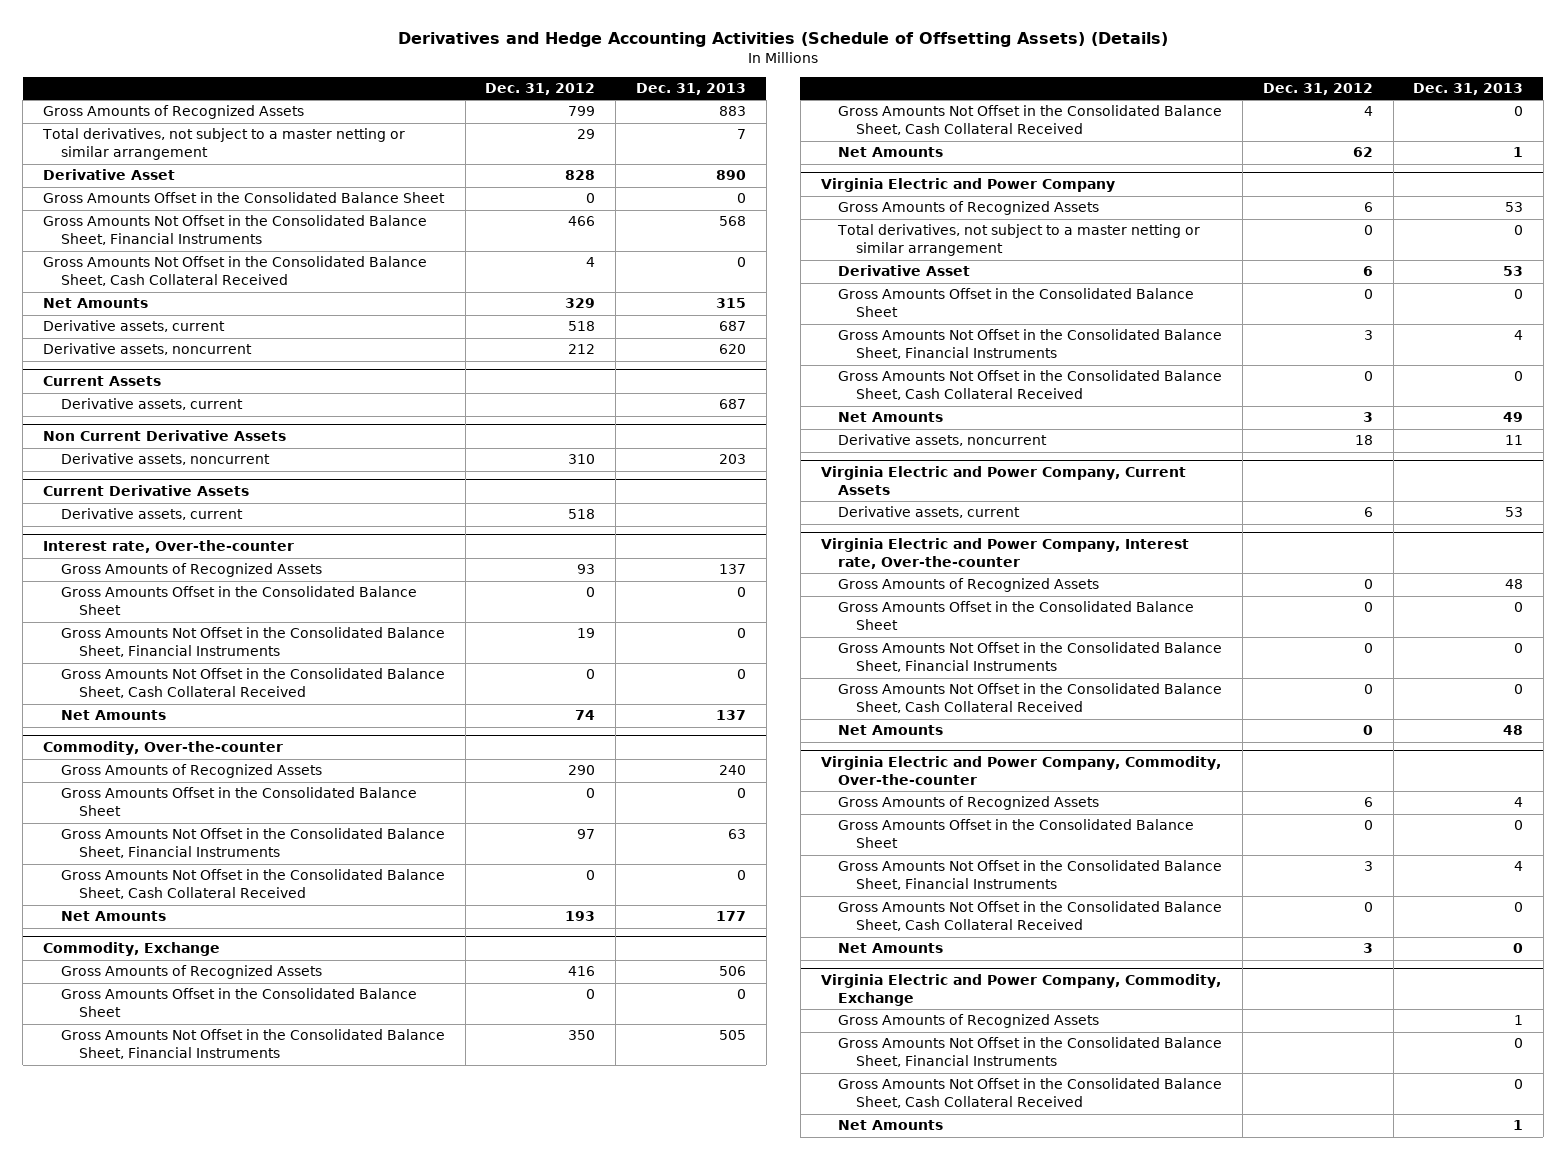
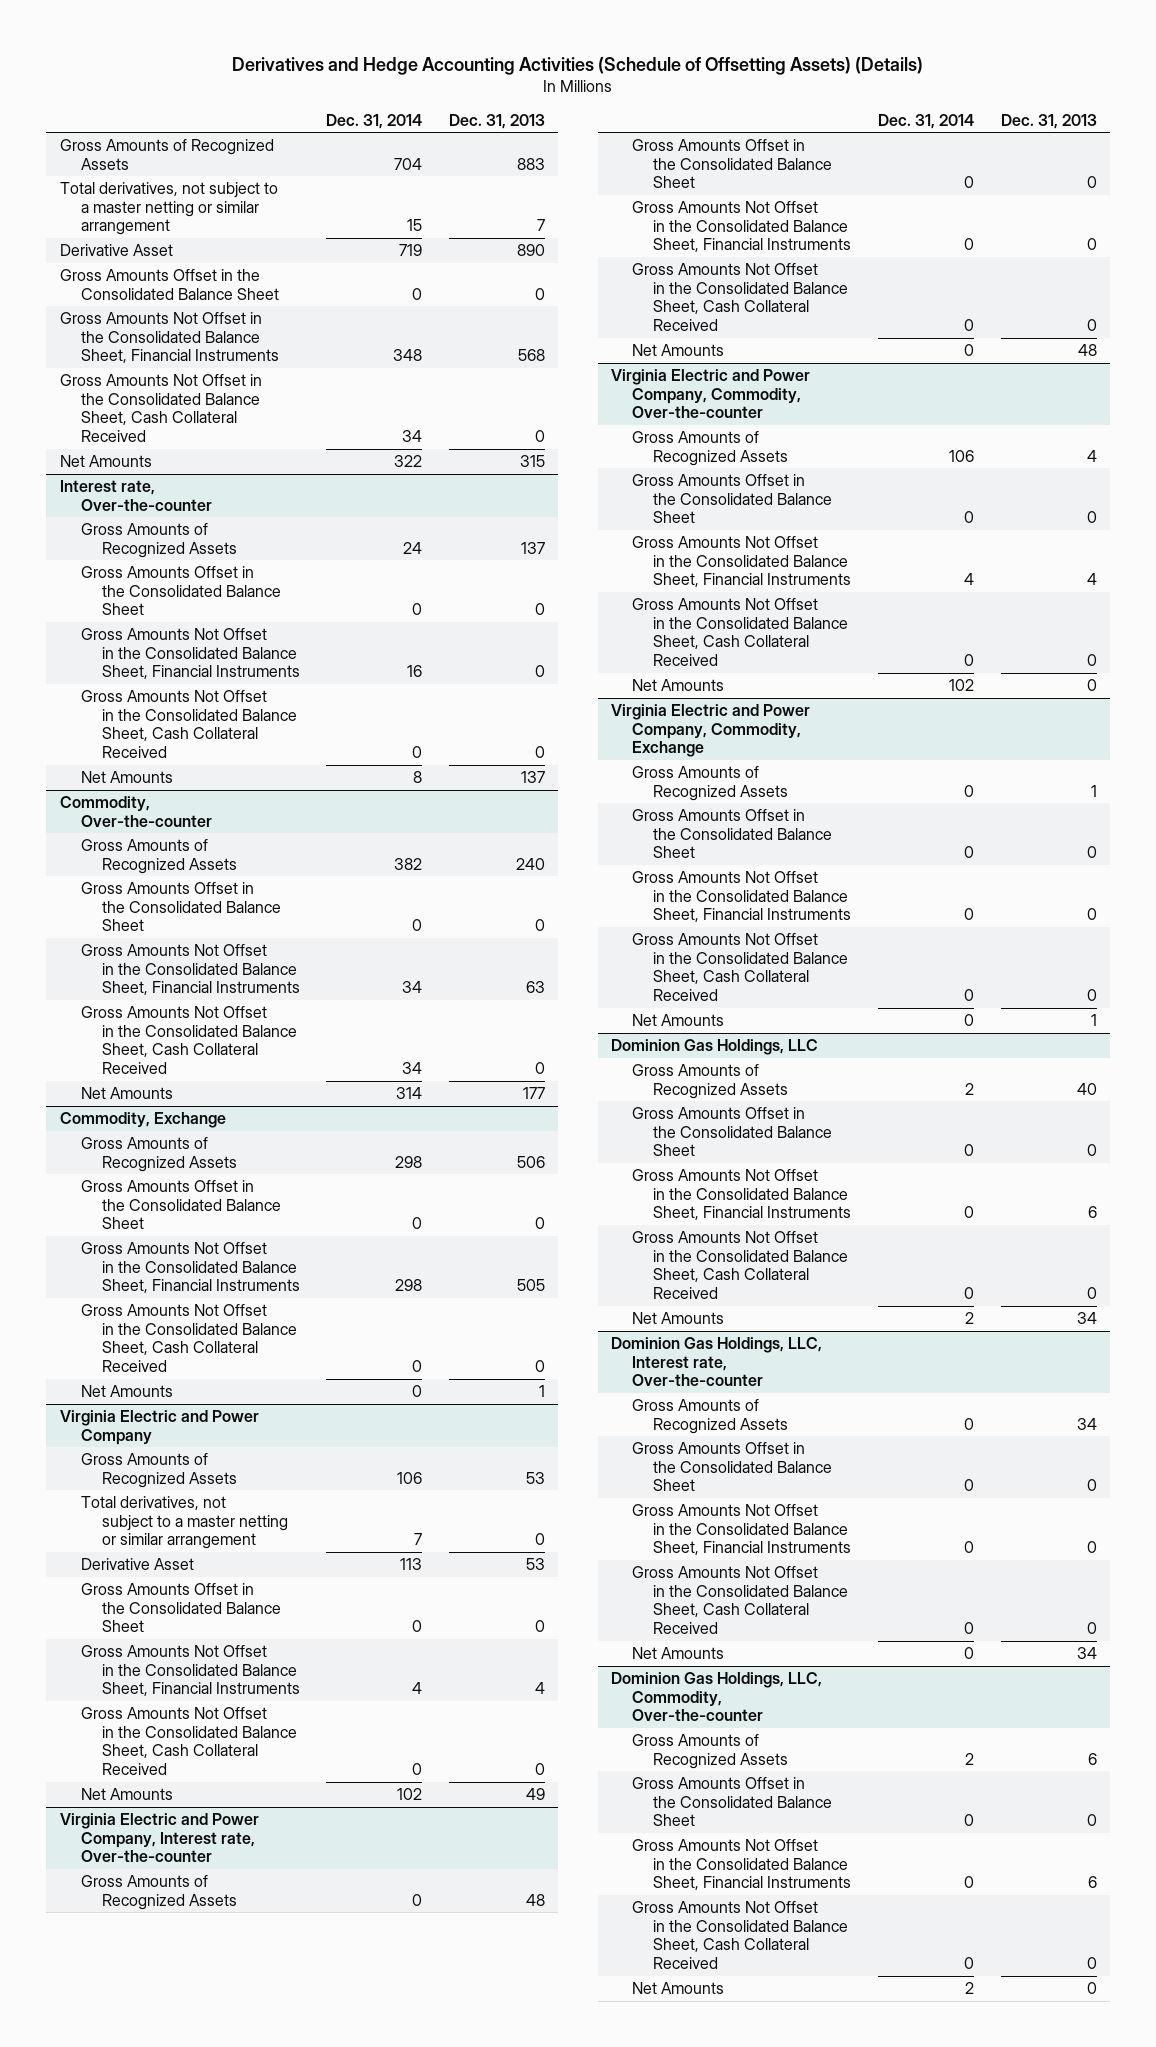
[485,82,596,95] Dec. 31, 2012 -> none
none -> [326,113,423,129] Dec. 31, 2014
[43,320,226,333] Derivative assets, current -> none
[43,343,253,356] Derivative assets, noncurrent -> none
[43,376,162,387] Current Assets -> none
[60,398,243,411] Derivative assets, current -> none
[43,430,287,442] Non Current Derivative Assets -> none
[60,453,270,466] Derivative assets, noncurrent -> none
[43,485,250,497] Current Derivative Assets -> none
[60,508,243,521] Derivative assets, current -> none
[838,434,1048,447] Derivative assets, noncurrent -> none
[820,466,1186,496] Virginia Electric and Power Company, Current Assets -> none
[838,506,1021,519] Derivative assets, current -> none
none -> [632,809,833,859] Gross Amounts Offset in the Consolidated Balance Sheet
none -> [611,1039,819,1056] Dominion Gas Holdings, LLC
none -> [632,1064,789,1099] Gross Amounts of Recognized Assets
none -> [632,1107,833,1157] Gross Amounts Offset in the Consolidated Balance Sheet
none -> [632,1169,852,1221] Gross Amounts Not Offset in the Consolidated Balance Sheet, Financial Instruments
none -> [632,1231,849,1300] Gross Amounts Not Offset in the Consolidated Balance Sheet, Cash Collateral Received
none -> [632,1312,725,1325] Net Amounts
none -> [611,1337,823,1387] Dominion Gas Holdings, LLC, Interest rate, Over-the-counter
none -> [632,1399,789,1434] Gross Amounts of Recognized Assets
none -> [632,1442,833,1492] Gross Amounts Offset in the Consolidated Balance Sheet
none -> [632,1504,852,1556] Gross Amounts Not Offset in the Consolidated Balance Sheet, Financial Instruments
none -> [632,1566,849,1635] Gross Amounts Not Offset in the Consolidated Balance Sheet, Cash Collateral Received
none -> [632,1647,725,1660] Net Amounts
none -> [611,1672,823,1722] Dominion Gas Holdings, LLC, Commodity, Over-the-counter
none -> [632,1734,789,1769] Gross Amounts of Recognized Assets
none -> [632,1777,833,1827] Gross Amounts Offset in the Consolidated Balance Sheet
none -> [632,1839,852,1891] Gross Amounts Not Offset in the Consolidated Balance Sheet, Financial Instruments
none -> [632,1901,849,1970] Gross Amounts Not Offset in the Consolidated Balance Sheet, Cash Collateral Received
none -> [632,1982,725,1995] Net Amounts

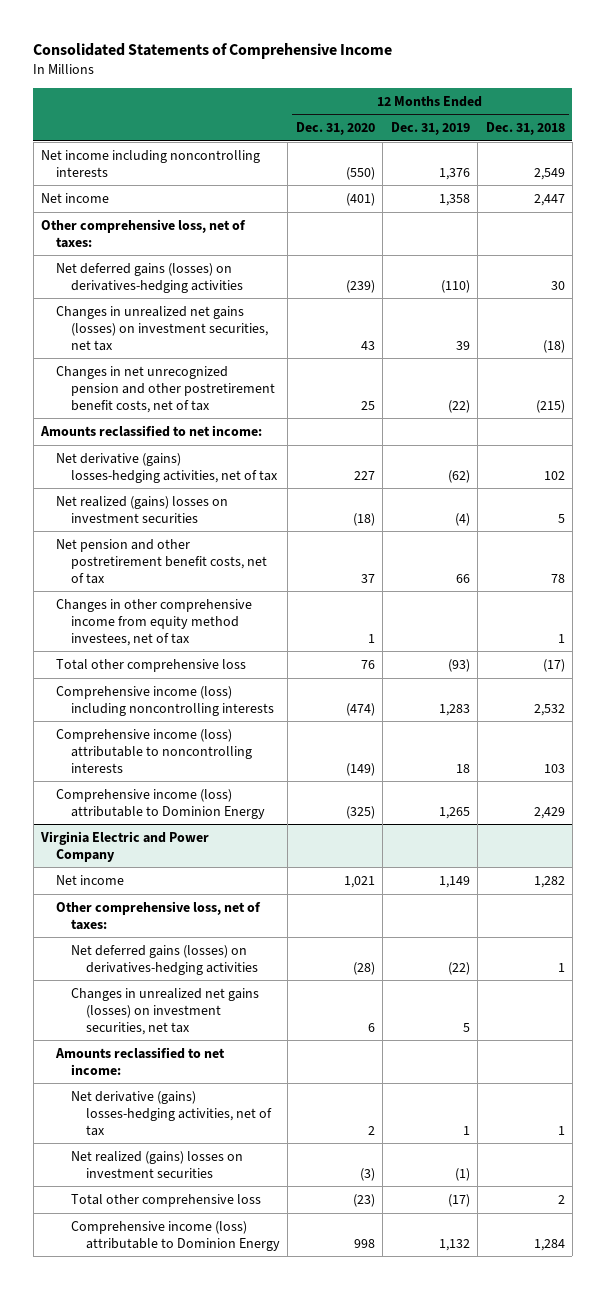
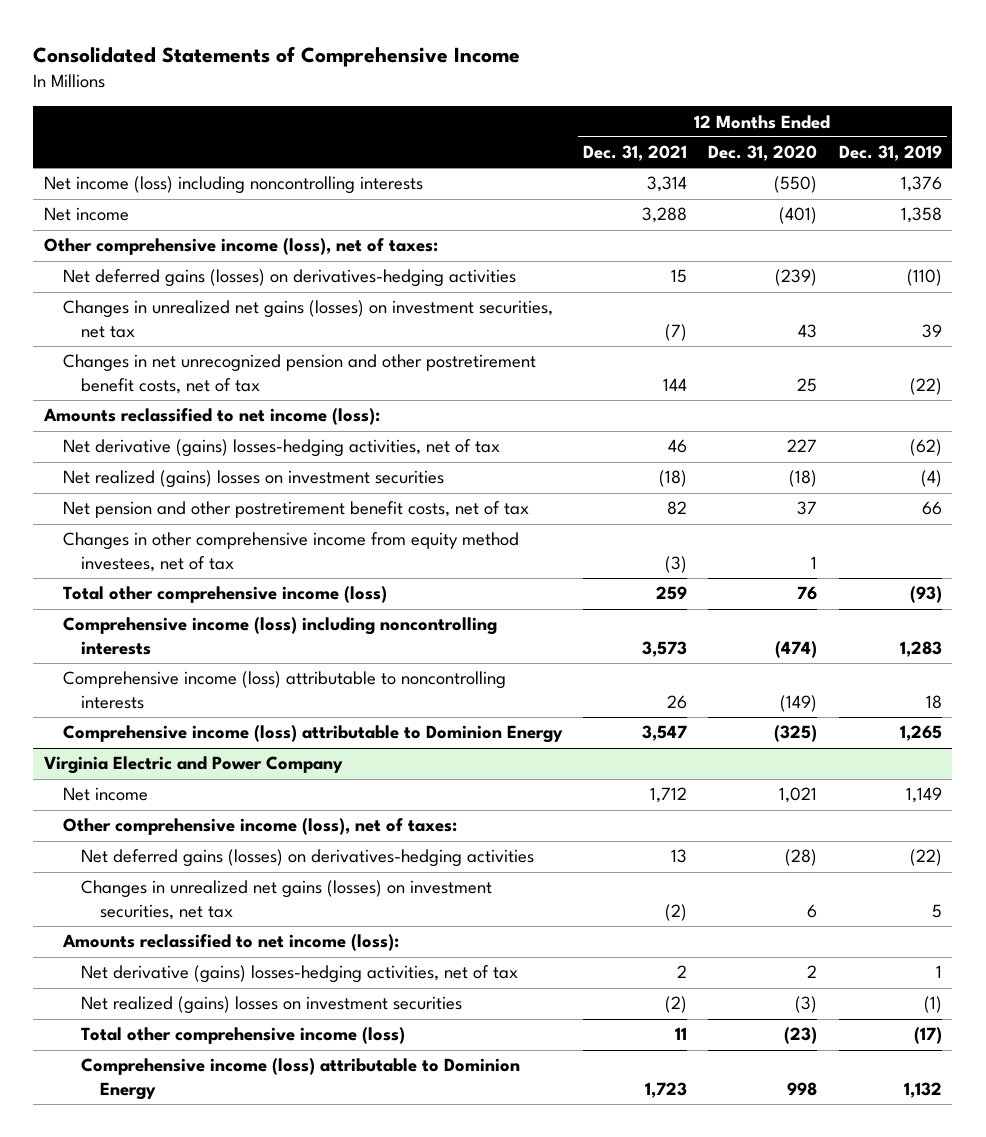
[485,122,565,136] Dec. 31, 2018 -> none
none -> [582,145,687,162] Dec. 31, 2021
[40,149,260,177] Net income including noncontrolling interests -> [43,176,423,195] Net income (loss) including noncontrolling interests
[40,218,246,248] Other comprehensive loss, net of taxes: -> [43,238,438,256] Other comprehensive income (loss), net of taxes:
[39,424,262,437] Amounts reclassified to net income: -> [42,408,380,426] Amounts reclassified to net income (loss):
[55,658,246,672] Total other comprehensive loss -> [62,586,387,604] Total other comprehensive income (loss)
[55,900,261,930] Other comprehensive loss, net of taxes: -> [62,818,457,836] Other comprehensive income (loss), net of taxes:
[54,1046,225,1075] Amounts reclassified to net income: -> [61,934,399,952] Amounts reclassified to net income (loss):
[70,1193,261,1207] Total other comprehensive loss -> [81,1027,406,1045] Total other comprehensive income (loss)

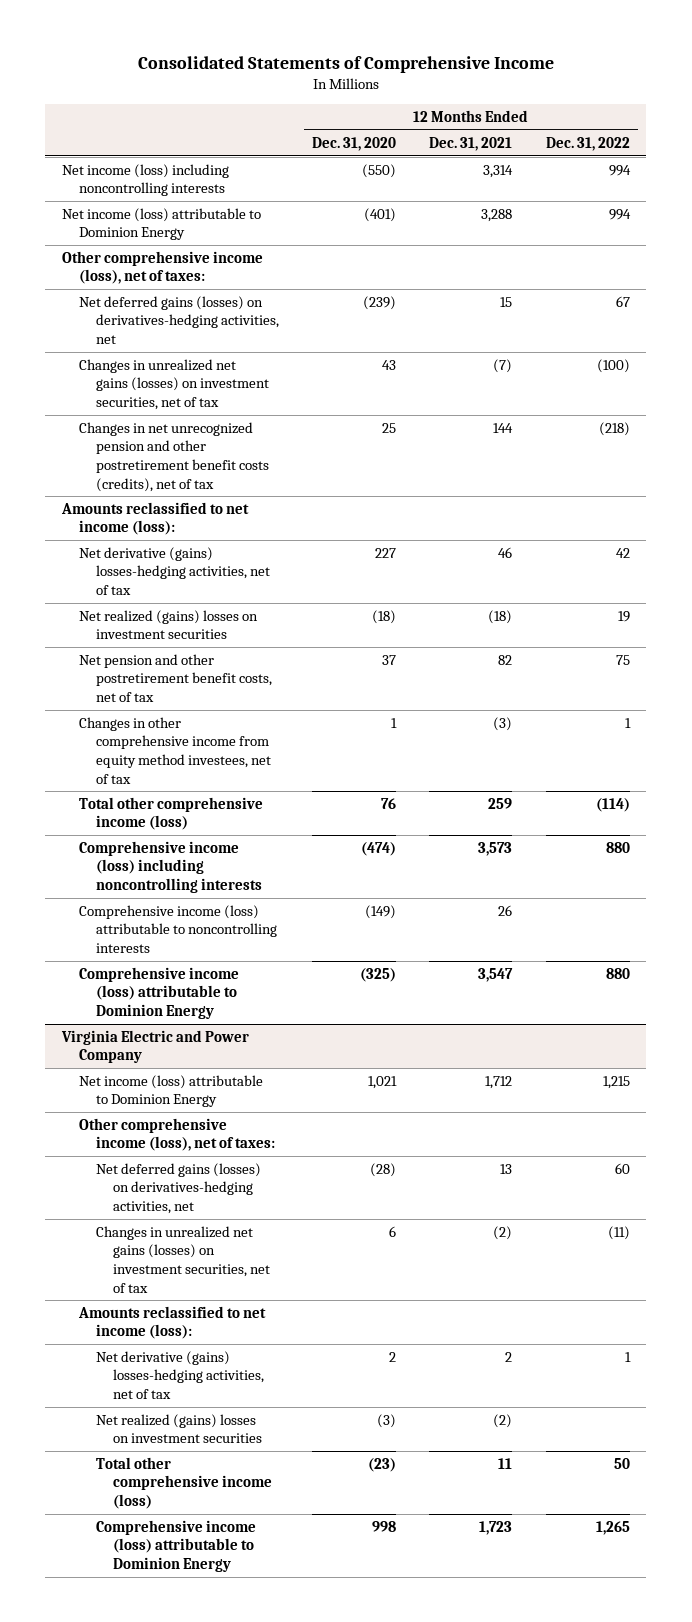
[838,145,942,162] Dec. 31, 2019 -> none
none -> [545,136,630,151] Dec. 31, 2022
[43,207,129,222] Net income -> [61,207,261,241] Net income (loss) attributable to Dominion Energy
[62,269,516,288] Net deferred gains (losses) on derivatives-hedging activities -> [78,295,279,344] Net deferred gains (losses) on derivatives-hedging activities, net
[62,300,553,339] Changes in unrealized net gains (losses) on investment securities, net tax -> [78,358,269,410] Changes in unrealized net gains (losses) on investment securities, net of tax
[62,354,536,395] Changes in net unrecognized pension and other postretirement benefit costs, net of tax -> [78,421,269,492] Changes in net unrecognized pension and other postretirement benefit costs (credits), net of tax
[62,787,148,802] Net income -> [78,1074,263,1108] Net income (loss) attributable to Dominion Energy
[81,849,535,868] Net deferred gains (losses) on derivatives-hedging activities -> [95,1162,261,1214] Net deferred gains (losses) on derivatives-hedging activities, net
[81,880,493,921] Changes in unrealized net gains (losses) on investment securities, net tax -> [95,1225,270,1293] Changes in unrealized net gains (losses) on investment securities, net of tax

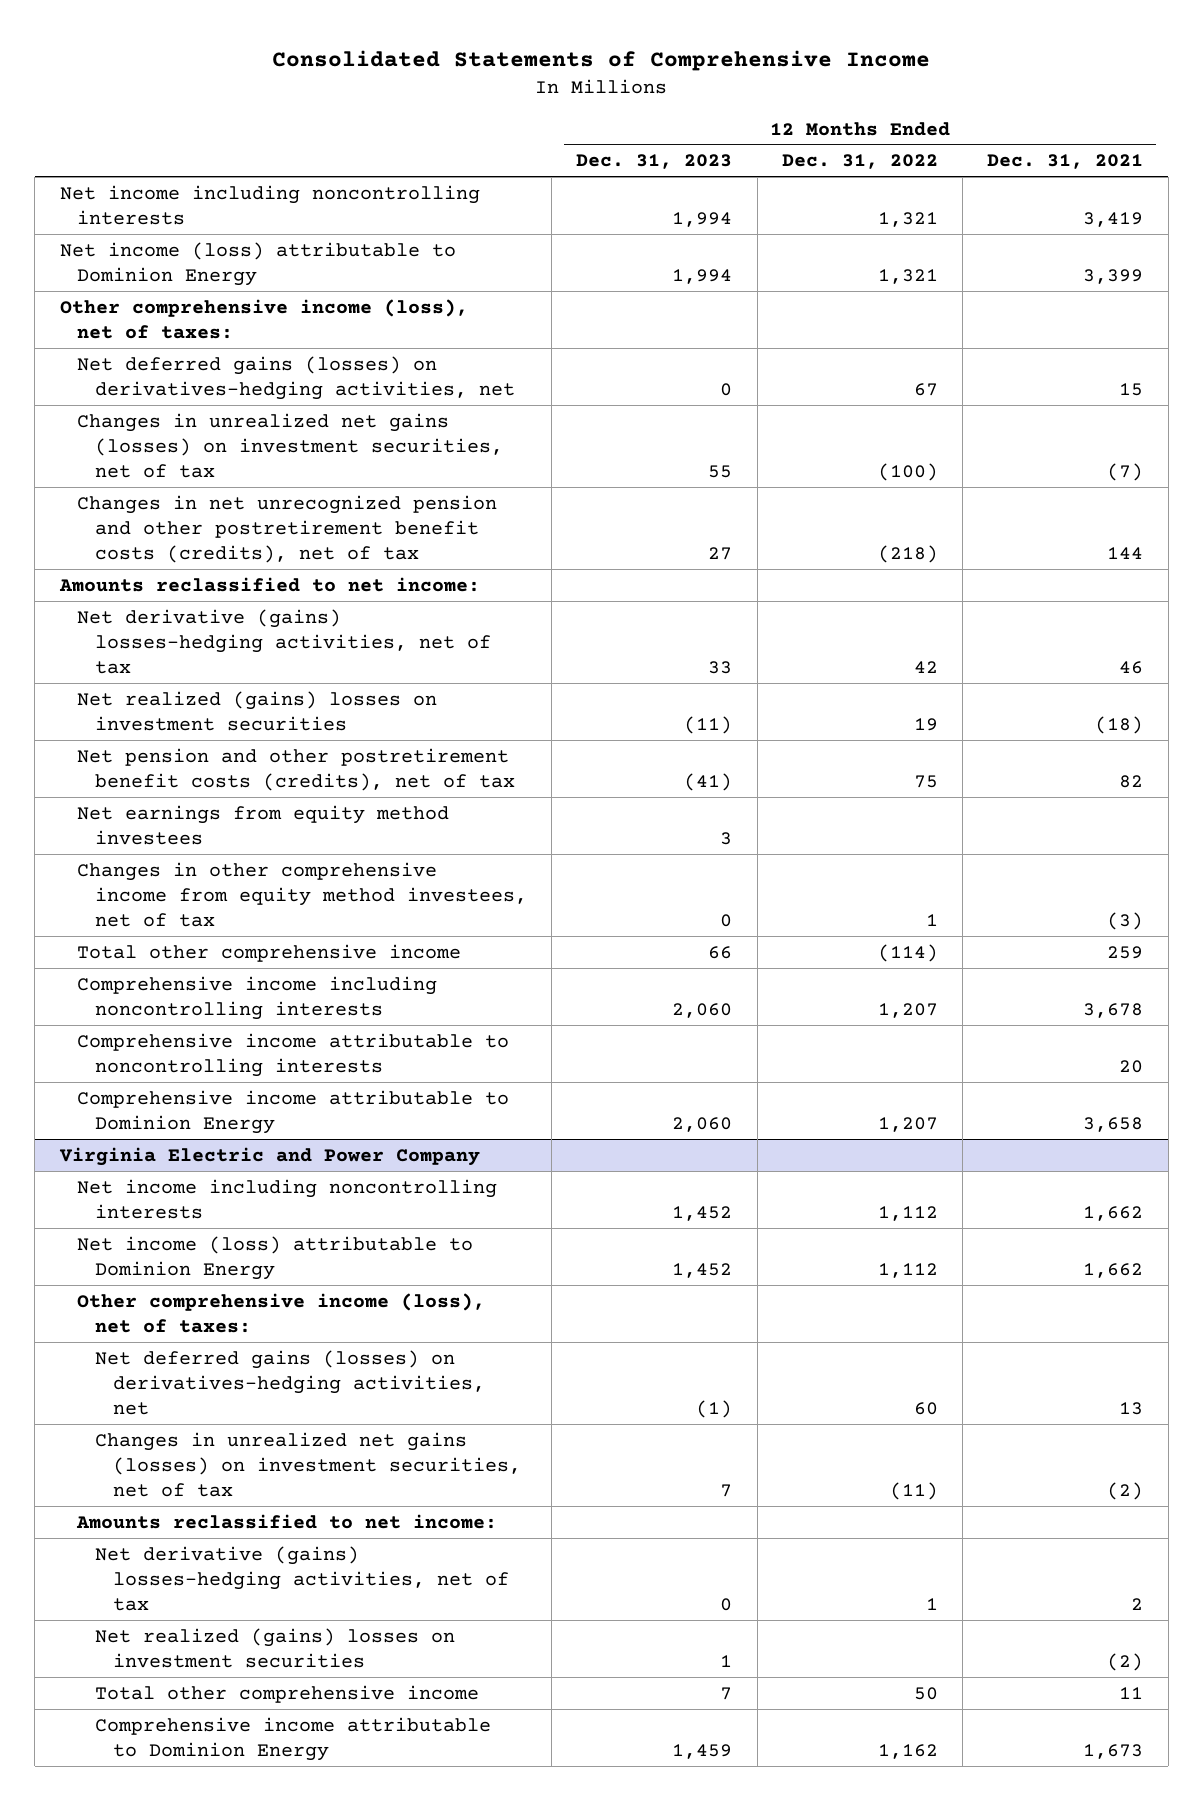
[312,136,397,151] Dec. 31, 2020 -> none
none -> [576,154,733,170] Dec. 31, 2023
[61,163,229,197] Net income (loss) including noncontrolling interests -> [59,184,480,225] Net income including noncontrolling interests
[483,164,514,178] 3,314 -> [1083,211,1144,227] 3,419
[608,164,631,176] 994 -> [877,211,938,227] 1,321
[481,208,513,222] 3,288 -> [1083,268,1144,284] 3,399
[608,208,631,220] 994 -> [877,268,938,284] 1,321
[60,501,249,536] Amounts reclassified to net income (loss): -> [58,576,480,592] Amounts reclassified to net income:
[78,653,272,702] Net pension and other postretirement benefit costs, net of tax -> [77,747,516,791] Net pension and other postretirement benefit costs (credits), net of tax
none -> [77,804,450,845] Net earnings from equity method investees
[78,796,263,831] Total other comprehensive income (loss) -> [77,943,462,962] Total other comprehensive income
[78,840,262,893] Comprehensive income (loss) including noncontrolling interests -> [77,975,438,1020] Comprehensive income including noncontrolling interests
[478,841,513,856] 3,573 -> [1083,1002,1144,1018] 3,678
[605,841,630,853] 880 -> [877,1002,938,1018] 1,207
[78,904,277,953] Comprehensive income (loss) attributable to noncontrolling interests -> [77,1032,510,1077] Comprehensive income attributable to noncontrolling interests
[498,904,513,916] 26 -> [1119,1059,1144,1073] 20
[78,966,239,1019] Comprehensive income (loss) attributable to Dominion Energy -> [77,1089,510,1134] Comprehensive income attributable to Dominion Energy
[478,967,514,982] 3,547 -> [1083,1116,1144,1132] 3,658
[605,967,630,979] 880 -> [877,1116,938,1132] 1,207
none -> [77,1178,498,1219] Net income including noncontrolling interests
[485,1075,513,1089] 1,712 -> [1083,1262,1144,1278] 1,662
[602,1075,630,1089] 1,215 -> [877,1262,938,1278] 1,112
[77,1305,266,1340] Amounts reclassified to net income (loss): -> [76,1513,498,1529] Amounts reclassified to net income:
[95,1456,272,1509] Total other comprehensive income (loss) -> [95,1684,480,1703] Total other comprehensive income
[95,1519,256,1572] Comprehensive income (loss) attributable to Dominion Energy -> [95,1716,492,1761] Comprehensive income attributable to Dominion Energy
[479,1520,513,1535] 1,723 -> [1083,1743,1144,1759] 1,673
[595,1520,630,1535] 1,265 -> [877,1743,938,1759] 1,162

